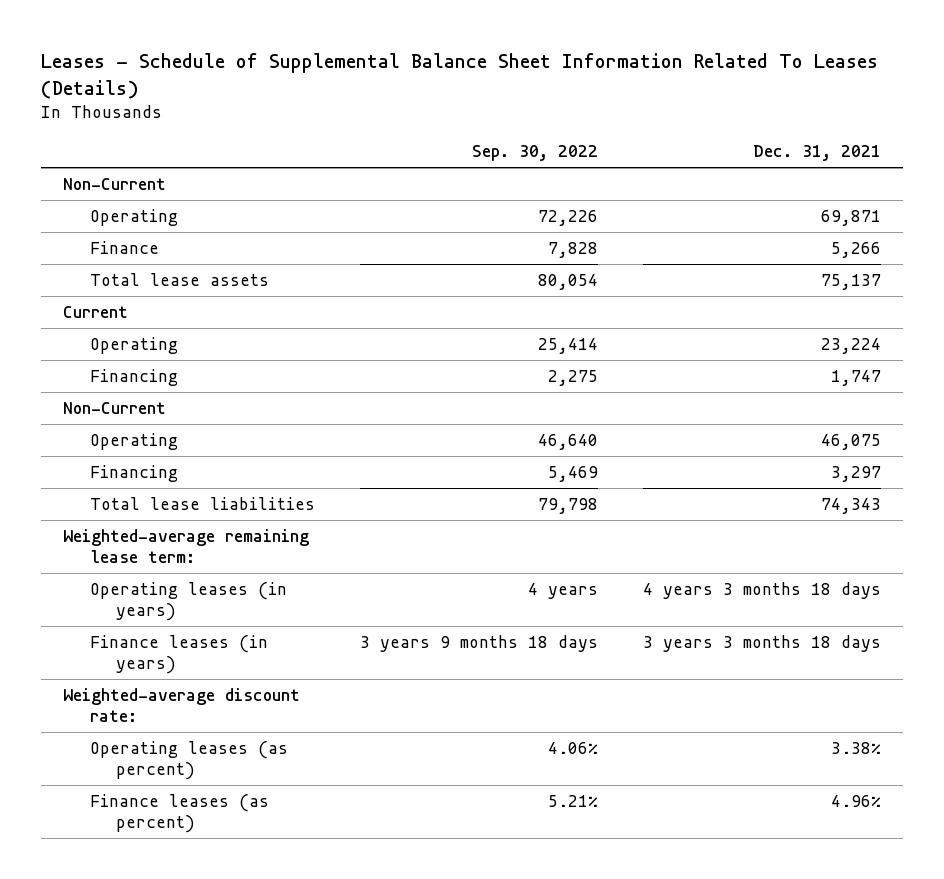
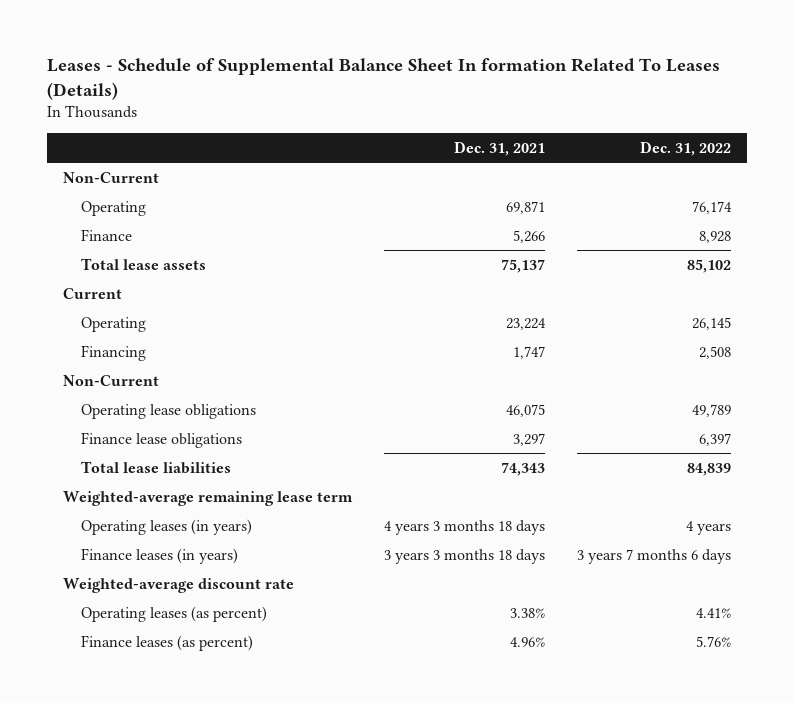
[40,52,878,99] Leases - Schedule of Supplemental Balance Sheet Information Related To Leases (Details) -> [46,58,720,100] Leases - Schedule of Supplemental Balance Sheet In formation Related To Leases (Details)
[471,145,598,162] Sep. 30, 2022 -> none
none -> [639,141,731,157] Dec. 31, 2022
[89,432,178,450] Operating -> [81,403,257,419] Operating lease obligations
[89,464,178,482] Financing -> [81,431,243,448] Finance lease obligations
[63,528,310,563] Weighted-average remaining lease term: -> [62,490,353,506] Weighted-average remaining lease term
[63,687,301,722] Weighted-average discount rate: -> [62,577,294,593] Weighted-average discount rate

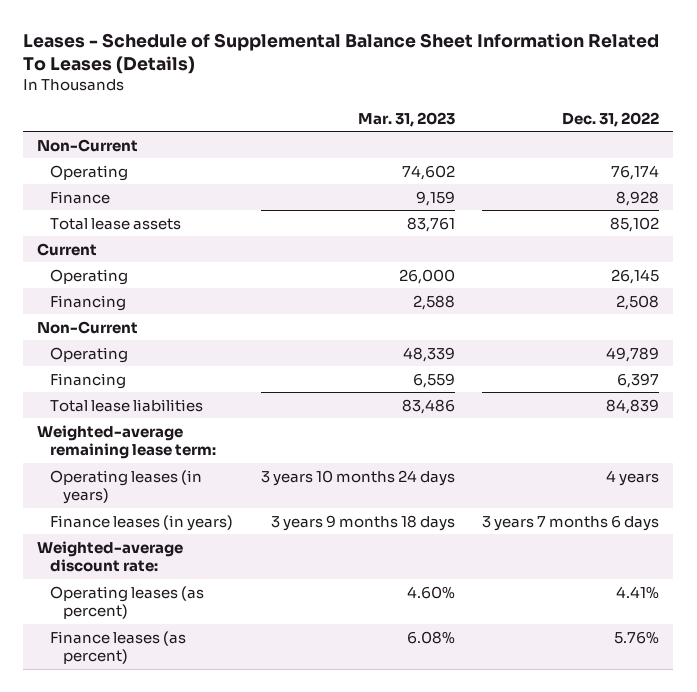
[46,58,720,100] Leases - Schedule of Supplemental Balance Sheet In formation Related To Leases (Details) -> [23,32,660,75] Leases - Schedule of Supplemental Balance Sheet Information Related To Leases (Details)
[453,141,545,157] Dec. 31, 2021 -> none
none -> [357,111,455,127] Mar. 31, 2023
[81,403,257,419] Operating lease obligations -> [50,346,129,363] Operating
[81,431,243,448] Finance lease obligations -> [50,372,127,389] Financing
[62,490,353,506] Weighted-average remaining lease term -> [37,424,217,460] Weighted-average remaining lease term:
[62,577,294,593] Weighted-average discount rate -> [37,540,184,573] Weighted-average discount rate:

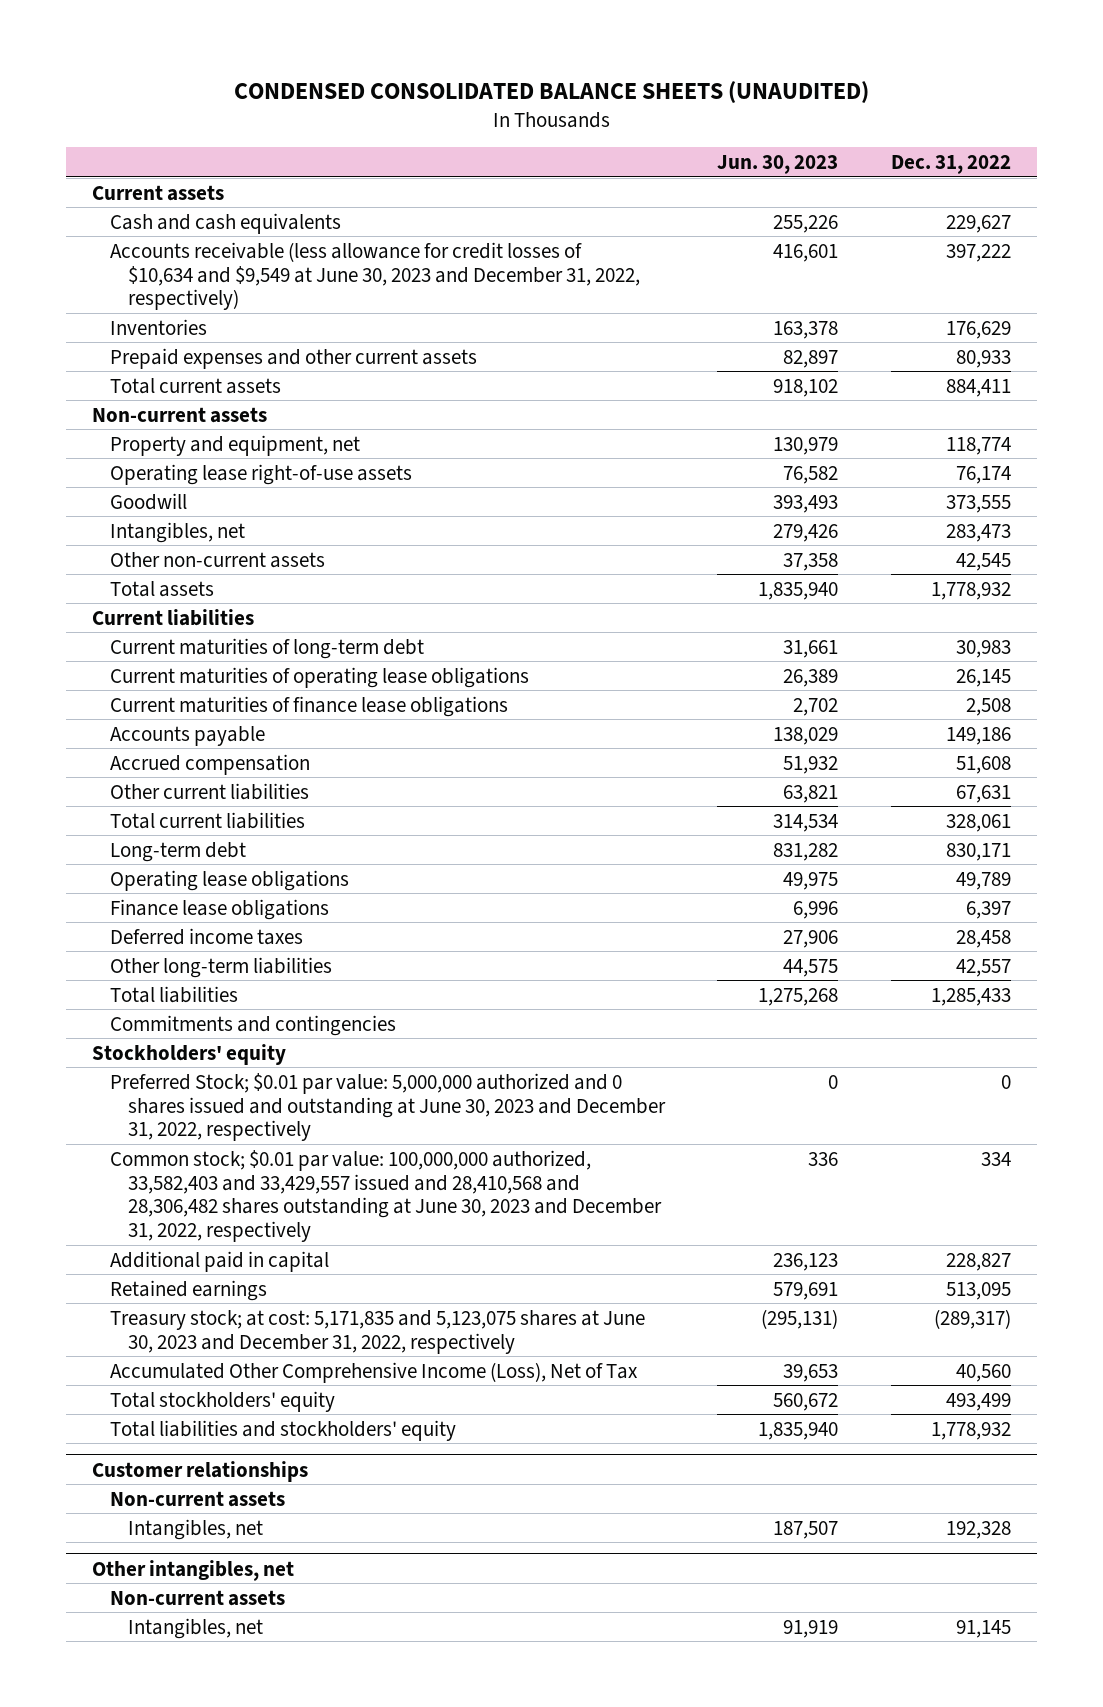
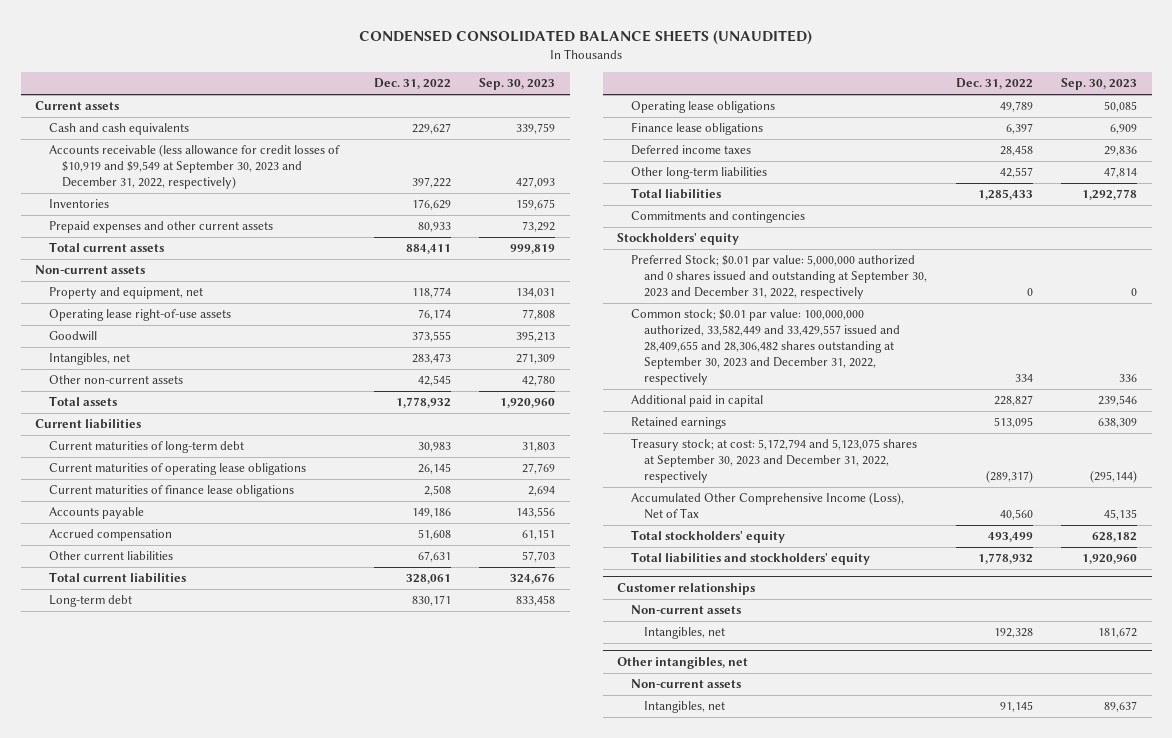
[717,155,839,175] Jun. 30, 2023 -> none
none -> [479,78,556,91] Sep. 30, 2023
[110,241,640,311] Accounts receivable (less allowance for credit losses of $10,634 and $9,549 at June 30, 2023 and December 31, 2022, respectively) -> [48,144,340,190] Accounts receivable (less allowance for credit losses of $10,919 and $9,549 at September 30, 2023 and December 31, 2022, respectively)
[110,1072,666,1142] Preferred Stock; $0.01 par value: 5,000,000 authorized and 0 shares issued and outstanding at June 30, 2023 and December 31, 2022, respectively -> [630,255,928,300] Preferred Stock; $0.01 par value: 5,000,000 authorized and 0 shares issued and outstanding at September 30, 2023 and December 31, 2022, respectively
[110,1149,662,1243] Common stock; $0.01 par value: 100,000,000 authorized, 33,582,403 and 33,429,557 issued and 28,410,568 and 28,306,482 shares outstanding at June 30, 2023 and December 31, 2022, respectively -> [630,309,901,386] Common stock; $0.01 par value: 100,000,000 authorized, 33,582,449 and 33,429,557 issued and 28,409,655 and 28,306,482 shares outstanding at September 30, 2023 and December 31, 2022, respectively
[110,1309,646,1354] Treasury stock; at cost: 5,171,835 and 5,123,075 shares at June 30, 2023 and December 31, 2022, respectively -> [630,438,917,484] Treasury stock; at cost: 5,172,794 and 5,123,075 shares at September 30, 2023 and December 31, 2022, respectively

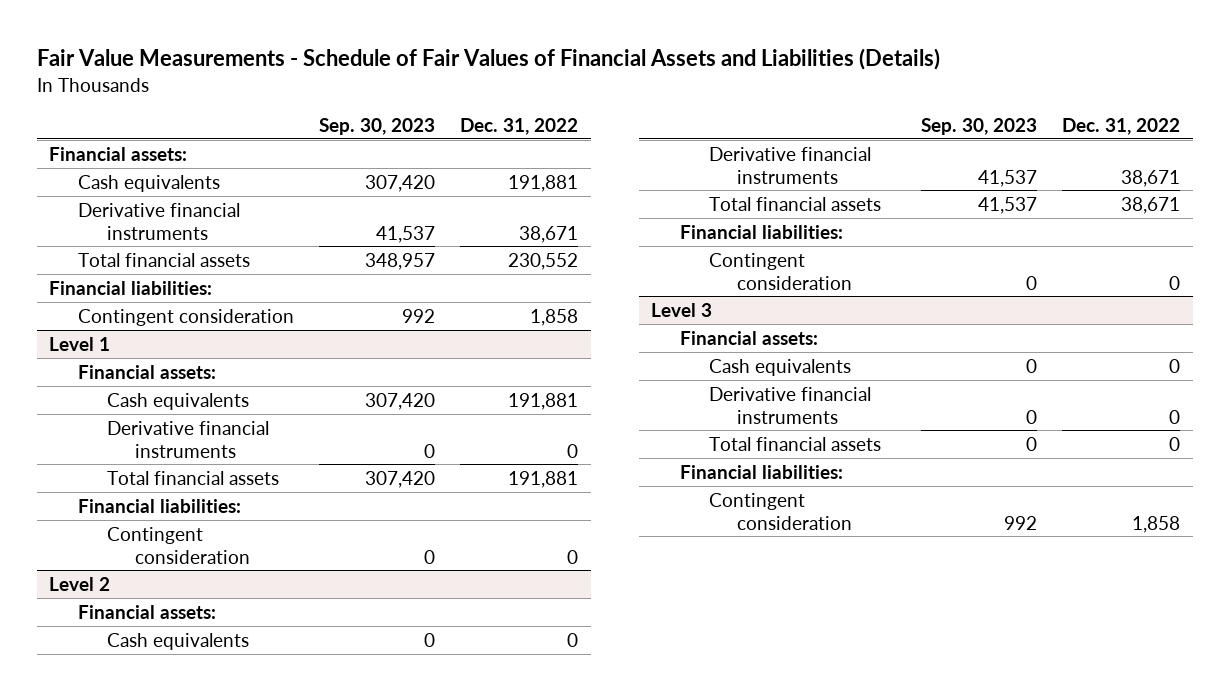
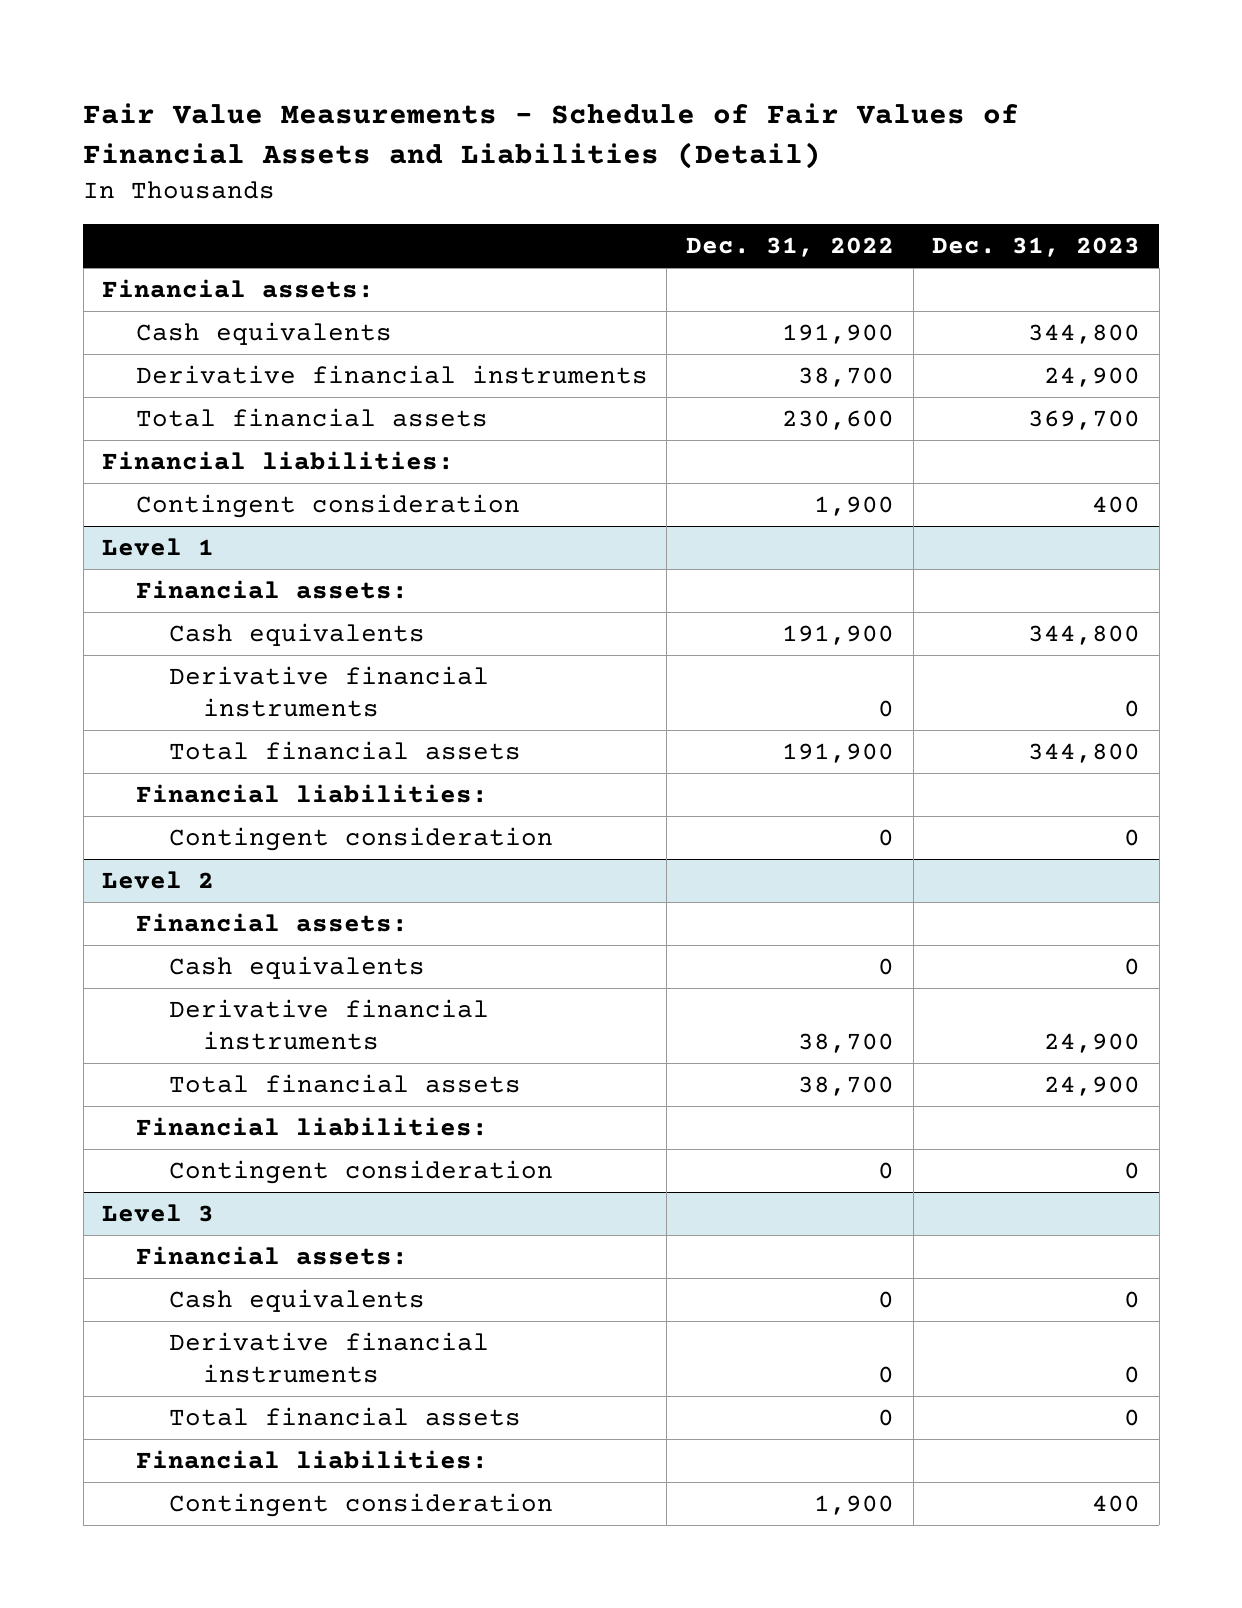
[36,48,940,71] Fair Value Measurements - Schedule of Fair Values of Financial Assets and Liabilities (Details) -> [83,103,1020,170] Fair Value Measurements - Schedule of Fair Values of Financial Assets and Liabilities (Detail)
[319,117,436,135] Sep. 30, 2023 -> none
none -> [932,237,1141,258] Dec. 31, 2023
[508,174,579,192] 191,881 -> [782,324,895,345] 191,900
[519,225,579,243] 38,671 -> [798,367,895,388] 38,700
[508,252,579,270] 230,552 -> [782,410,895,431] 230,600
[530,308,579,326] 1,858 -> [814,496,895,517] 1,900
[508,392,579,410] 191,881 -> [782,625,895,646] 191,900
[508,470,579,488] 191,881 -> [782,743,895,764] 191,900
[1121,169,1181,187] 38,671 -> [798,1033,895,1054] 38,700
[1121,196,1181,214] 38,671 -> [798,1076,895,1097] 38,700
[1132,515,1181,533] 1,858 -> [814,1495,895,1516] 1,900

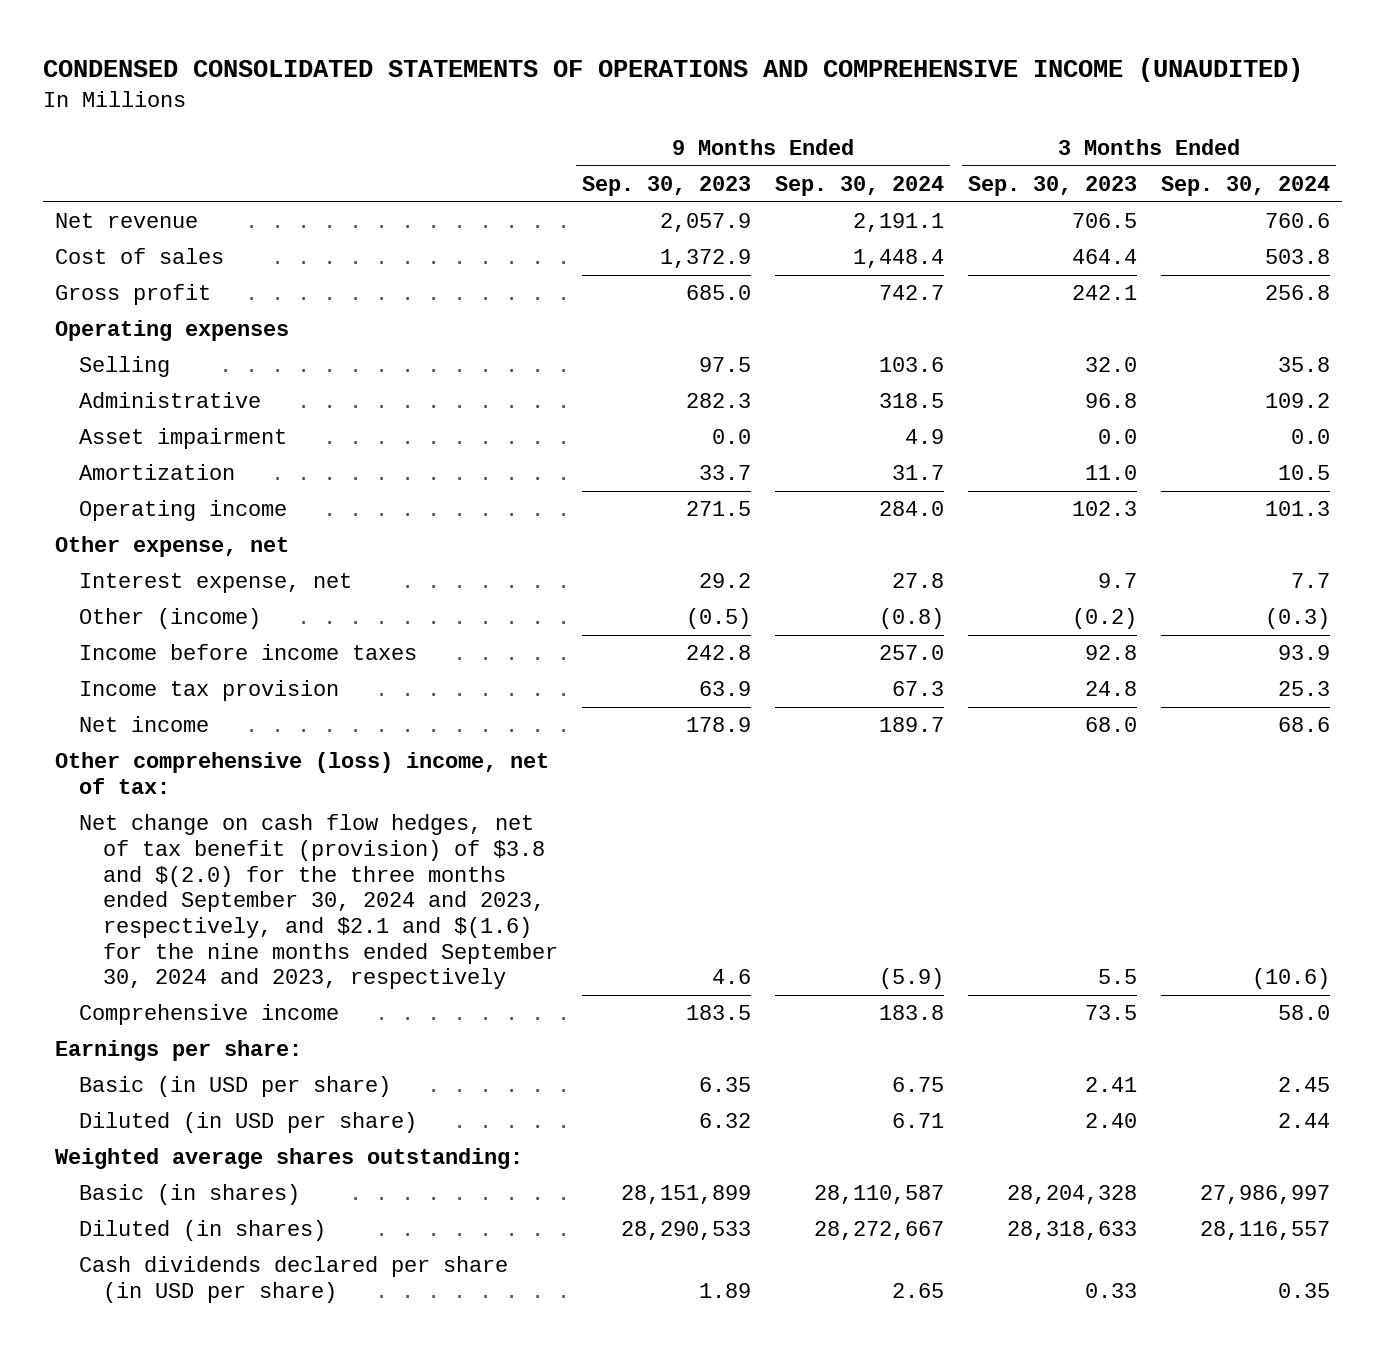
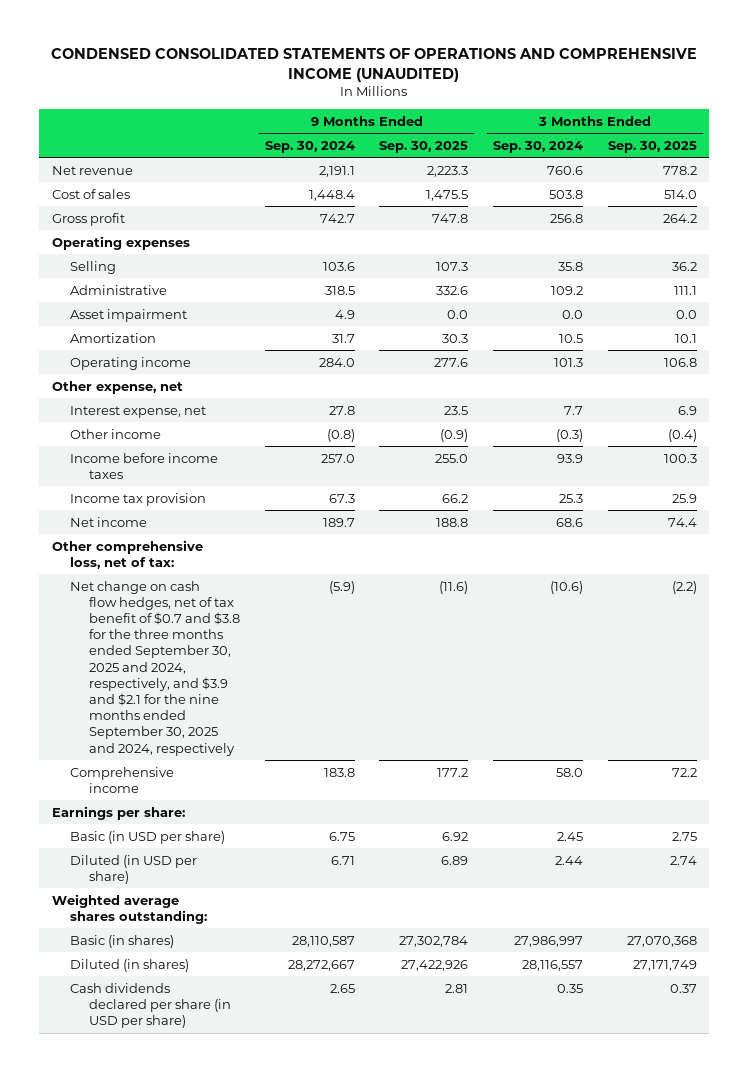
[581,176,751,197] Sep. 30, 2023 -> none
[967,176,1137,197] Sep. 30, 2023 -> none
none -> [379,140,469,153] Sep. 30, 2025
none -> [607,140,697,153] Sep. 30, 2025
[78,608,261,630] Other (income) -> [70,428,162,439] Other income
[54,752,549,795] Other comprehensive (loss) income, net of tax: -> [51,539,203,569] Other comprehensive loss, net of tax:
[78,814,558,990] Net change on cash flow hedges, net of tax benefit (provision) of $3.8 and $(2.0) for the three months ended September 30, 2024 and 2023, respectively, and $2.1 and $(1.6) for the nine months ended September 30, 2024 and 2023, respectively -> [70,580,241,756] Net change on cash flow hedges, net of tax benefit of $0.7 and $3.8 for the three months ended September 30, 2025 and 2024, respectively, and $3.9 and $2.1 for the nine months ended September 30, 2025 and 2024, respectively

